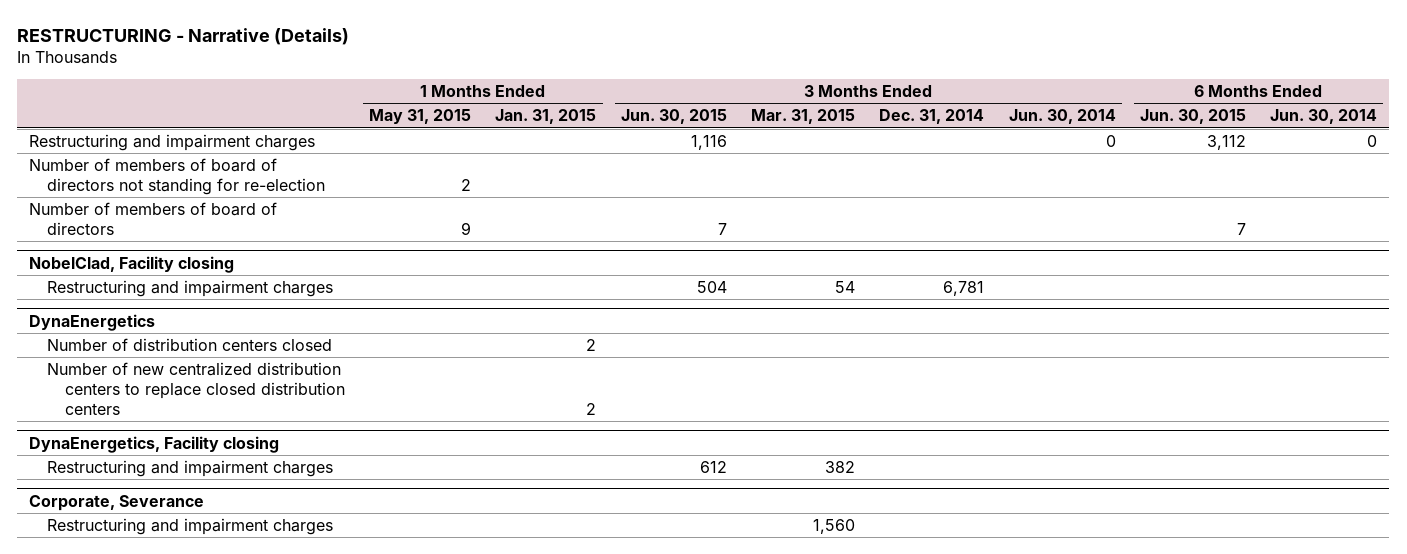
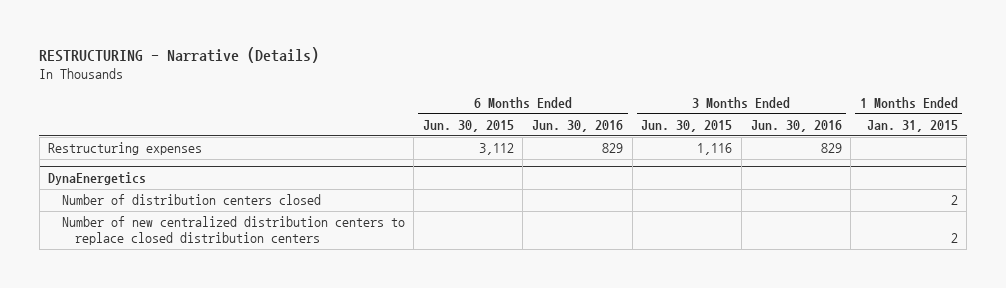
[369,109,472,125] May 31, 2015 -> none
[751,109,856,125] Mar. 31, 2015 -> none
[879,109,985,125] Dec. 31, 2014 -> none
[1008,109,1116,125] Jun. 30, 2014 -> none
[1270,109,1378,125] Jun. 30, 2014 -> none
none -> [532,119,624,132] Jun. 30, 2016
none -> [750,119,842,132] Jun. 30, 2016
[29,157,326,195] Number of members of board of directors not standing for re-election -> none
[29,201,278,235] Number of members of board of directors -> none
[29,255,235,273] NobelClad, Facility closing -> none
[47,279,334,297] Restructuring and impairment charges -> none
[29,133,316,151] Restructuring and impairment charges -> [48,142,203,156] Restructuring expenses
[29,435,280,453] DynaEnergetics, Facility closing -> none
[47,459,334,477] Restructuring and impairment charges -> none
[29,494,205,511] Corporate, Severance -> none
[47,517,334,535] Restructuring and impairment charges -> none

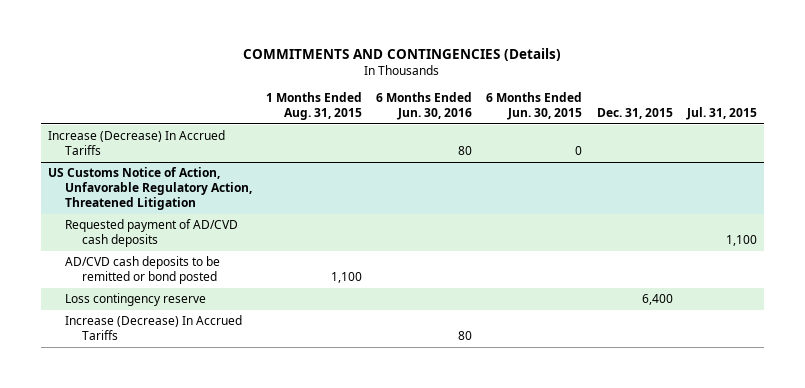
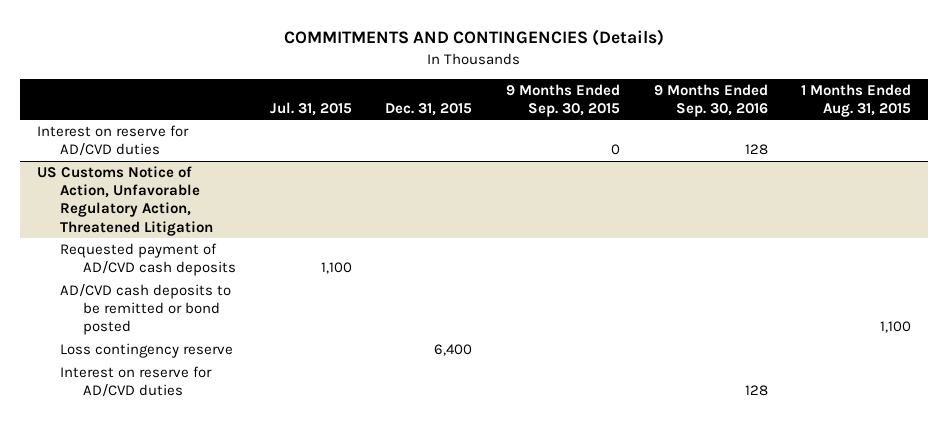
[376,92,473,121] 6 Months Ended Jun. 30, 2016 -> none
[486,92,583,121] 6 Months Ended Jun. 30, 2015 -> none
none -> [506,83,621,117] 9 Months Ended Sep. 30, 2015
none -> [653,83,768,117] 9 Months Ended Sep. 30, 2016
[48,130,226,156] Increase (Decrease) In Accrued Tariffs -> [36,125,189,157] Interest on reserve for AD/CVD duties
[64,315,242,341] Increase (Decrease) In Accrued Tariffs -> [59,366,212,398] Interest on reserve for AD/CVD duties

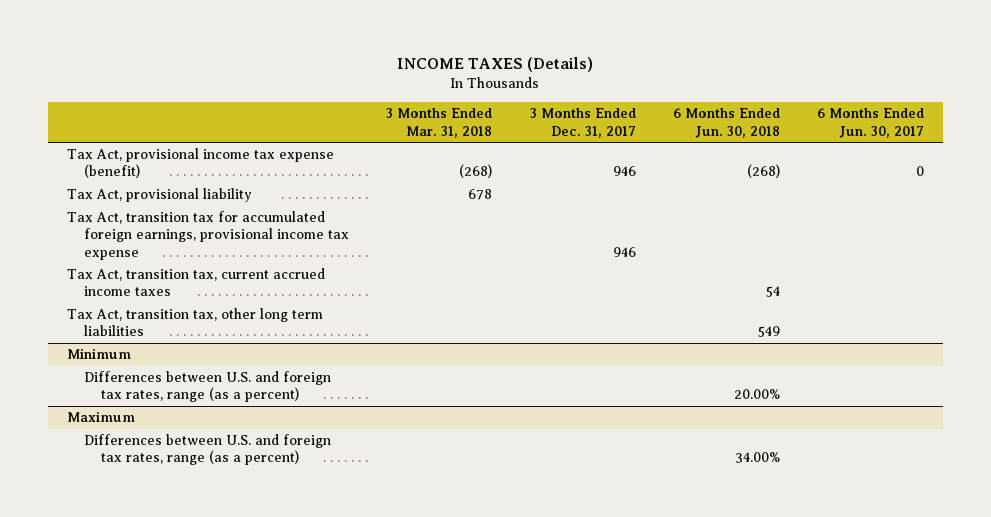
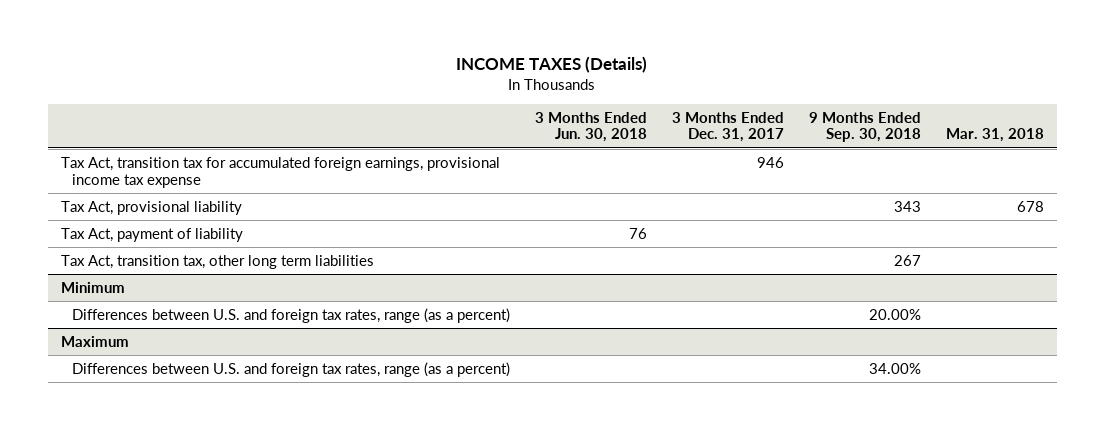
[386,108,493,138] 3 Months Ended Mar. 31, 2018 -> none
[672,108,780,138] 6 Months Ended Jun. 30, 2018 -> none
[817,108,925,138] 6 Months Ended Jun. 30, 2017 -> none
none -> [534,111,647,143] 3 Months Ended Jun. 30, 2018
none -> [808,111,921,143] 9 Months Ended Sep. 30, 2018
none -> [946,128,1045,143] Mar. 31, 2018
[66,148,334,179] Tax Act, provisional income tax expense (benefit) -> none
[66,268,325,297] Tax Act, transition tax, current accrued income taxes -> none
[66,188,252,203] Tax Act, provisional liability -> [60,200,242,215] Tax Act, provisional liability
none -> [60,227,243,242] Tax Act, payment of liability

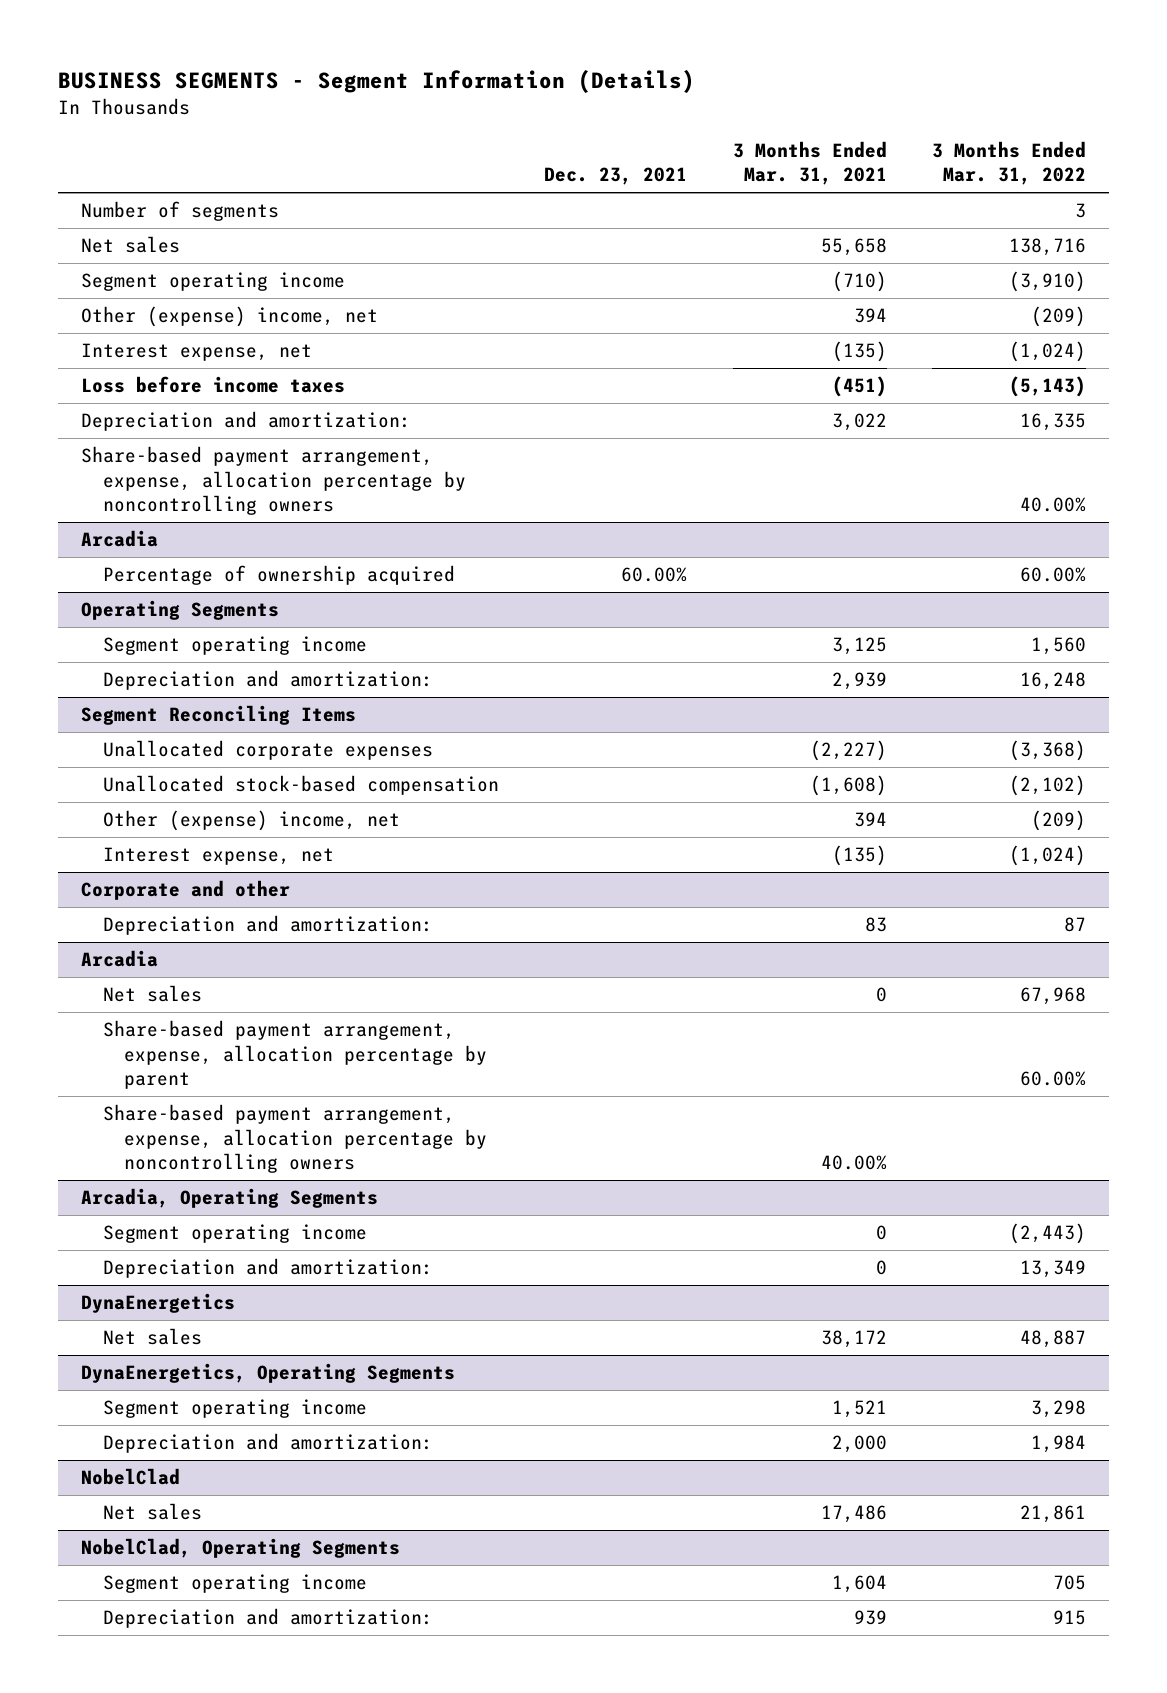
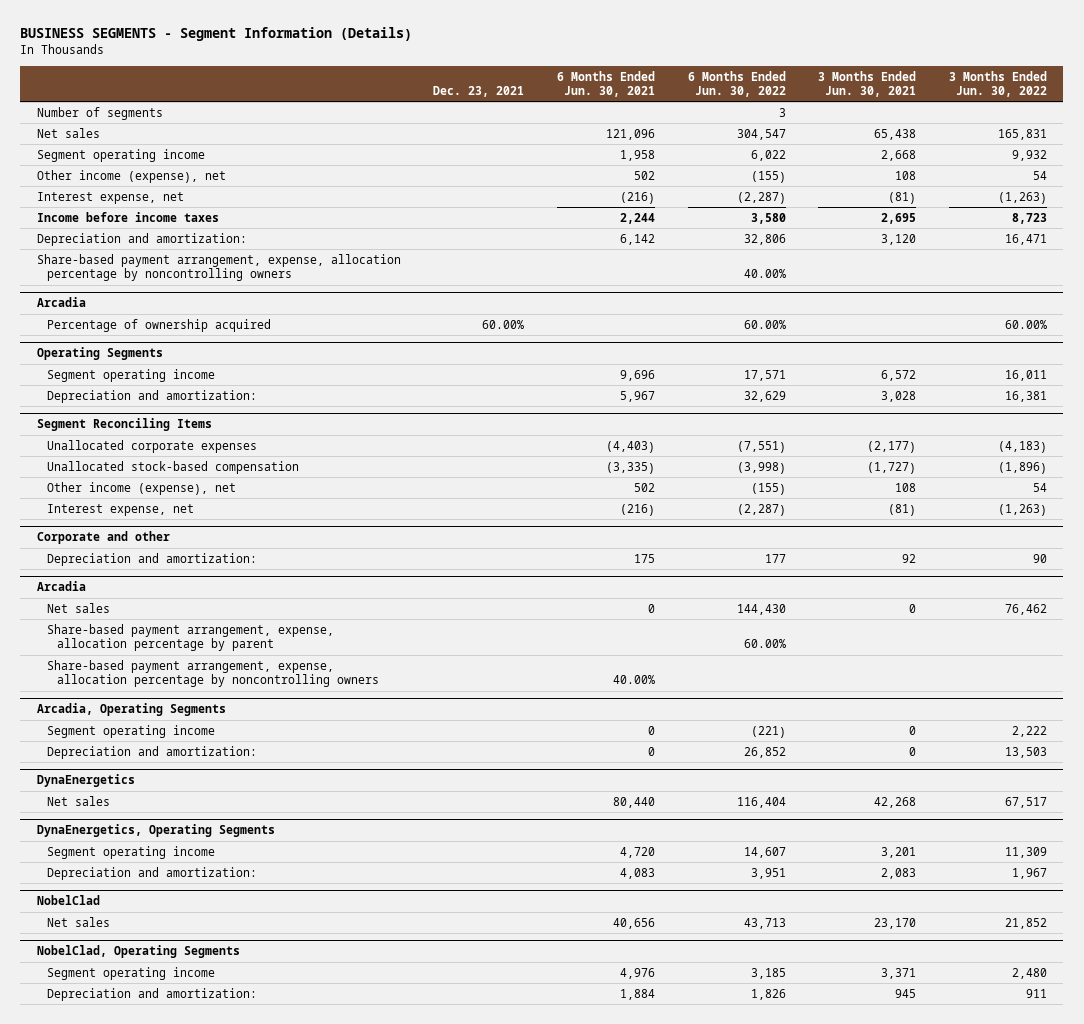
[732,141,887,186] 3 Months Ended Mar. 31, 2021 -> none
[932,141,1087,186] 3 Months Ended Mar. 31, 2022 -> none
none -> [556,70,655,97] 6 Months Ended Jun. 30, 2021
none -> [687,70,786,97] 6 Months Ended Jun. 30, 2022
none -> [818,70,917,97] 3 Months Ended Jun. 30, 2021
none -> [948,70,1047,97] 3 Months Ended Jun. 30, 2022
[81,306,379,328] Other (expense) income, net -> [36,169,226,183] Other income (expense), net
[81,376,346,394] Loss before income taxes -> [36,211,219,222] Income before income taxes
[102,810,400,832] Other (expense) income, net -> [46,481,236,495] Other income (expense), net

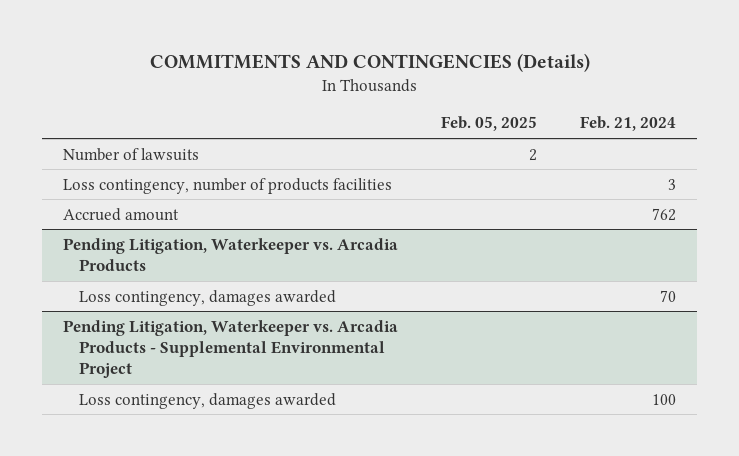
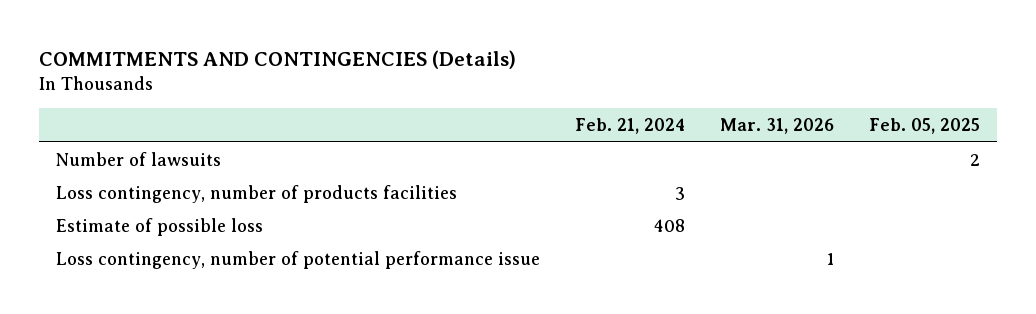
none -> [719,118,834,135] Mar. 31, 2026
[63,207,180,221] Accrued amount -> none
[63,237,399,272] Pending Litigation, Waterkeeper vs. Arcadia Products -> none
[78,289,336,306] Loss contingency, damages awarded -> none
[63,319,399,379] Pending Litigation, Waterkeeper vs. Arcadia Products - Supplemental Environmental Project -> none
[78,392,336,409] Loss contingency, damages awarded -> none
none -> [56,217,264,236] Estimate of possible loss
none -> [56,250,541,269] Loss contingency, number of potential performance issue

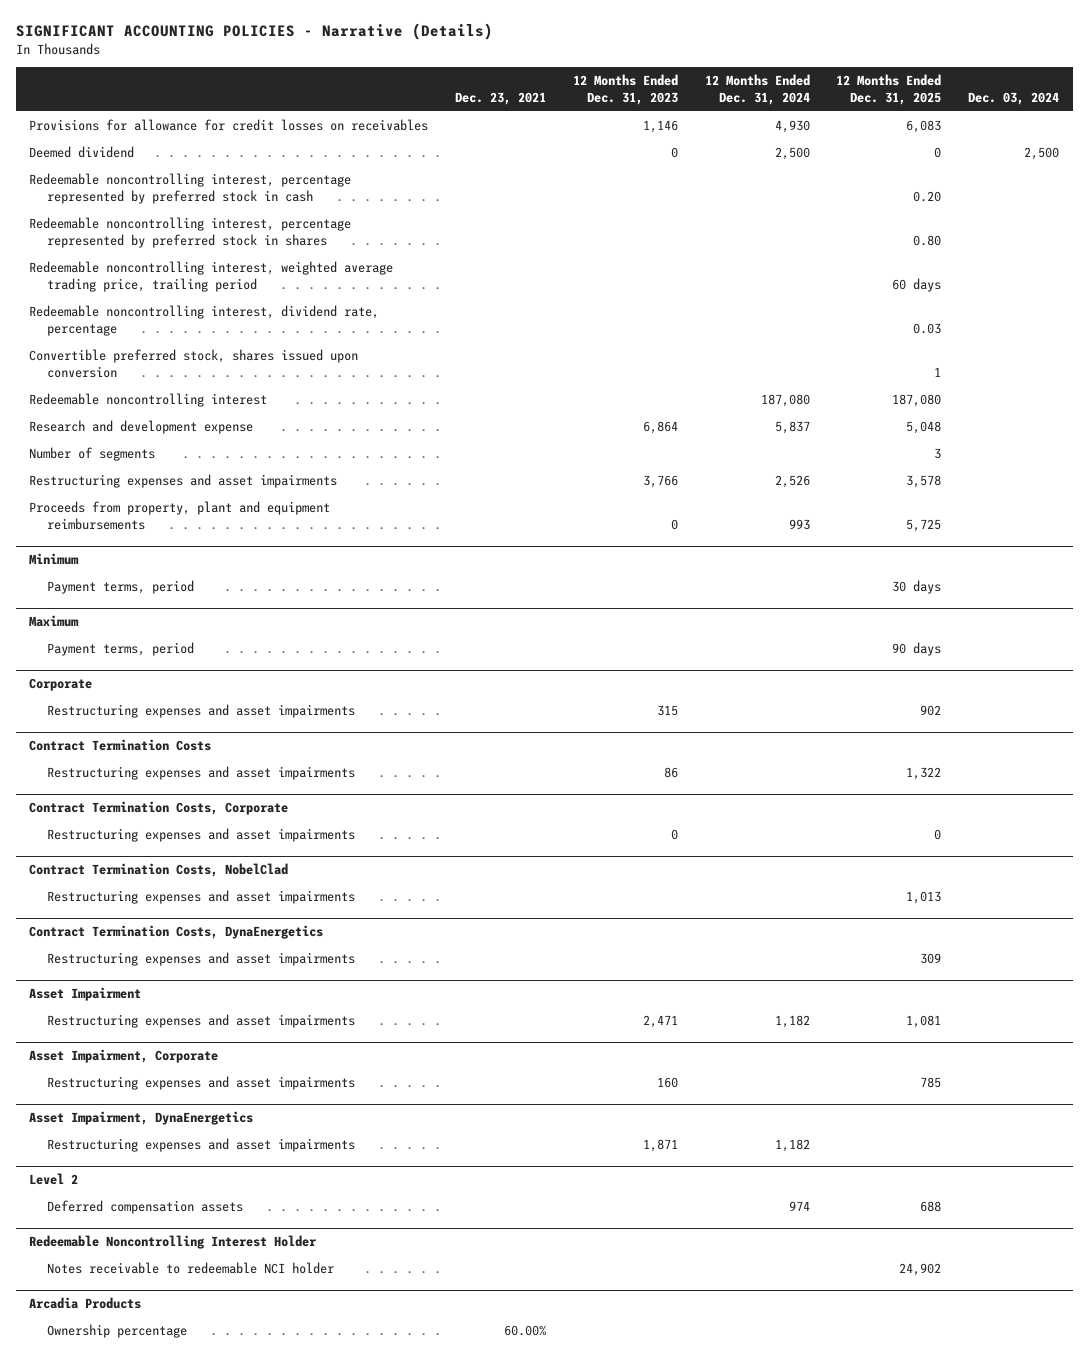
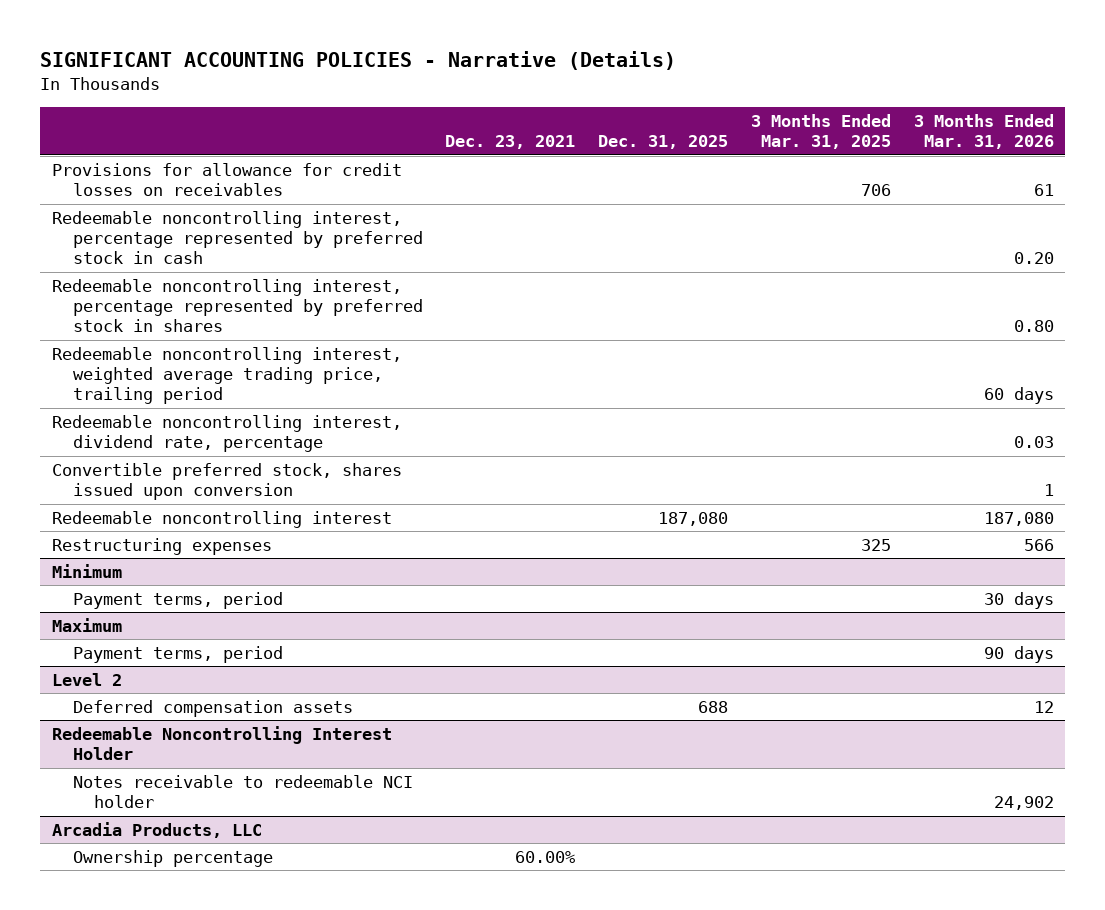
[572,73,678,105] 12 Months Ended Dec. 31, 2023 -> none
[704,73,810,105] 12 Months Ended Dec. 31, 2024 -> none
[836,73,942,105] 12 Months Ended Dec. 31, 2025 -> none
[968,91,1060,105] Dec. 03, 2024 -> none
none -> [598,135,729,150] Dec. 31, 2025
none -> [751,113,892,150] 3 Months Ended Mar. 31, 2025
none -> [913,113,1054,150] 3 Months Ended Mar. 31, 2026
[29,146,135,159] Deemed dividend -> none
[29,420,254,435] Research and development expense -> none
[29,447,156,462] Number of segments -> none
[29,474,338,489] Restructuring expenses and asset impairments -> none
[29,501,331,530] Proceeds from property, plant and equipment reimbursements -> none
none -> [51,537,272,555] Restructuring expenses
[29,678,93,692] Corporate -> none
[46,704,355,719] Restructuring expenses and asset impairments -> none
[29,739,212,752] Contract Termination Costs -> none
[46,766,355,781] Restructuring expenses and asset impairments -> none
[29,801,289,816] Contract Termination Costs, Corporate -> none
[46,828,355,843] Restructuring expenses and asset impairments -> none
[29,863,289,878] Contract Termination Costs, NobelClad -> none
[46,890,355,905] Restructuring expenses and asset impairments -> none
[29,925,324,940] Contract Termination Costs, DynaEnergetics -> none
[46,952,355,967] Restructuring expenses and asset impairments -> none
[29,987,142,1002] Asset Impairment -> none
[46,1014,355,1029] Restructuring expenses and asset impairments -> none
[29,1049,219,1064] Asset Impairment, Corporate -> none
[46,1076,355,1091] Restructuring expenses and asset impairments -> none
[29,1111,254,1126] Asset Impairment, DynaEnergetics -> none
[46,1138,355,1153] Restructuring expenses and asset impairments -> none
[29,1297,142,1310] Arcadia Products -> [51,821,262,838] Arcadia Products, LLC

